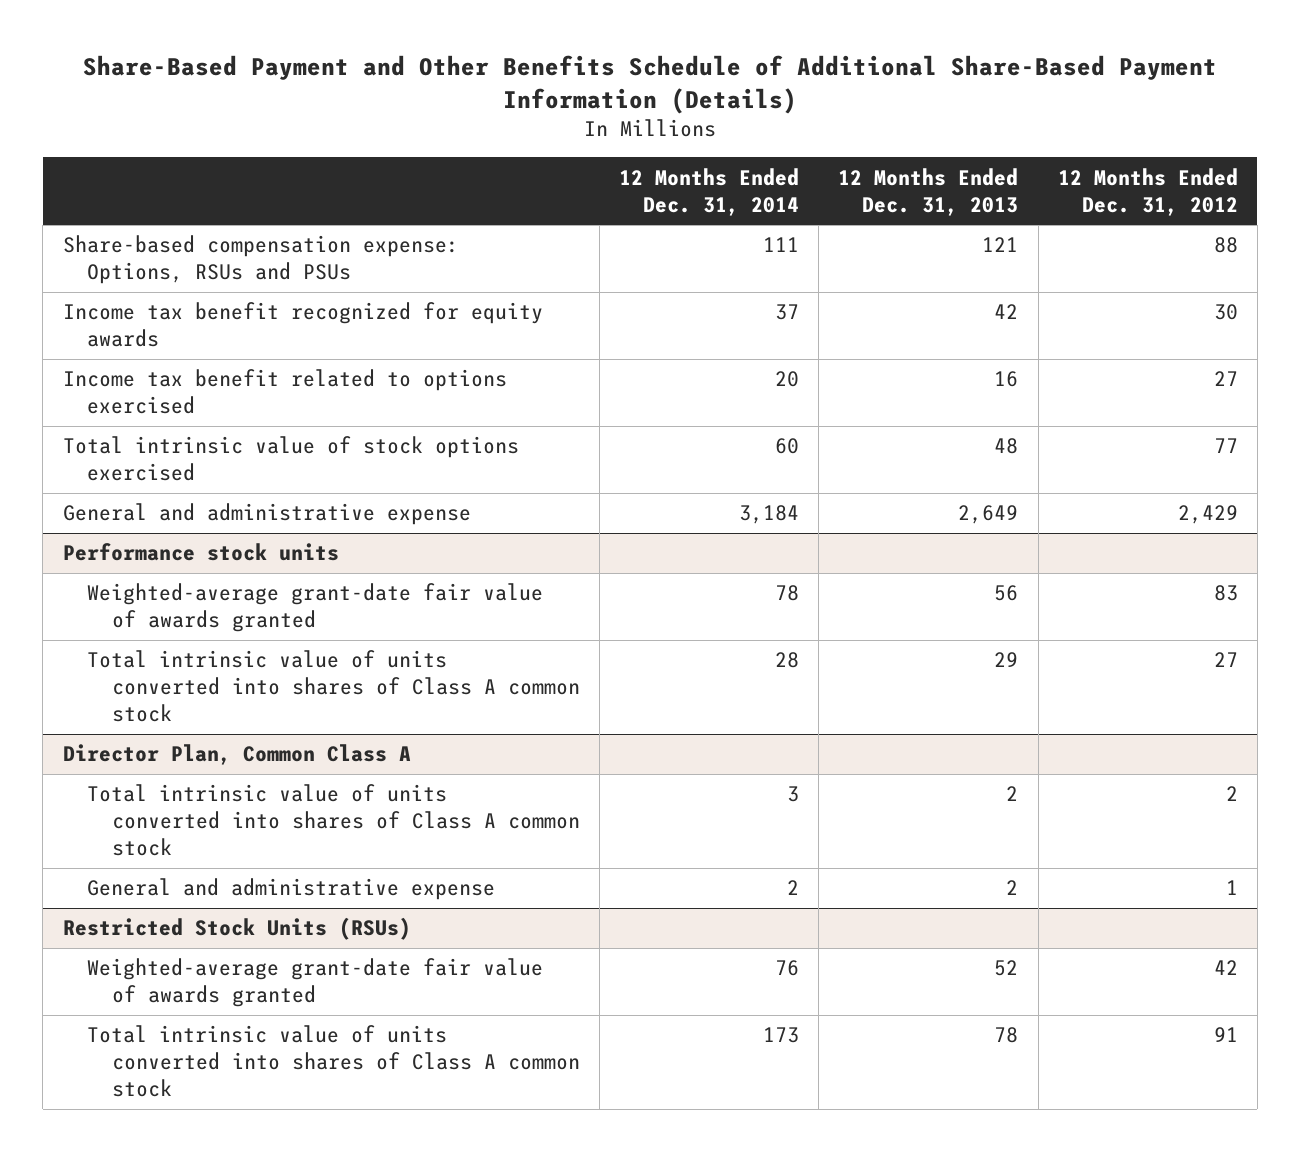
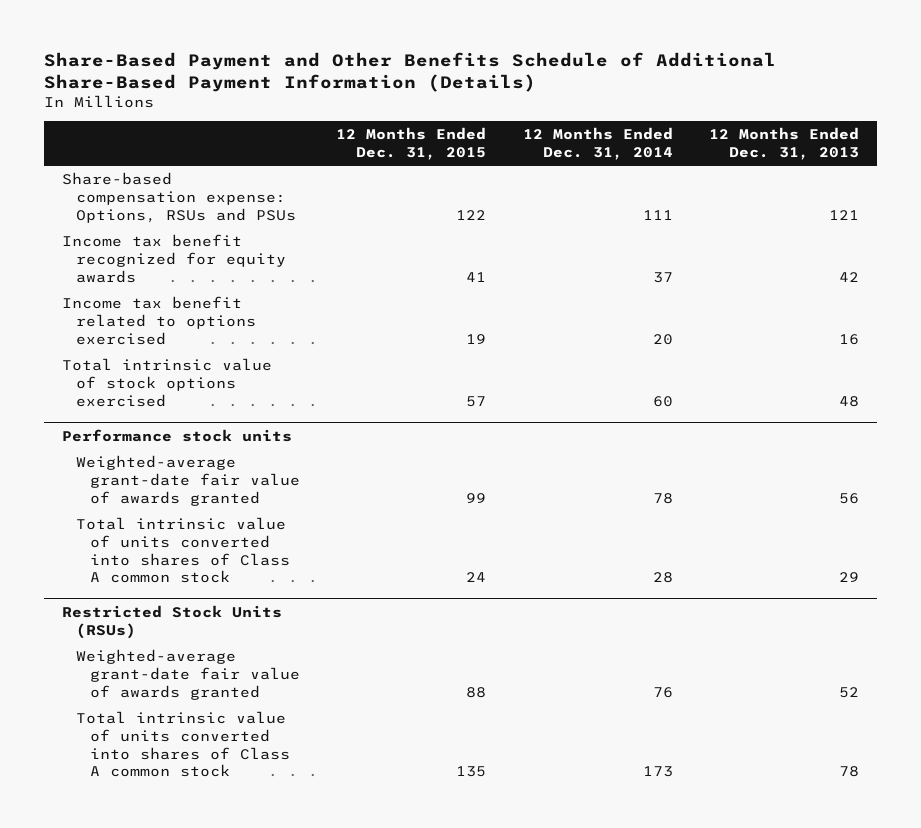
[1057,167,1238,216] 12 Months Ended Dec. 31, 2012 -> none
none -> [336,127,487,161] 12 Months Ended Dec. 31, 2015
[62,503,471,526] General and administrative expense -> none
[62,744,411,766] Director Plan, Common Class A -> none
[87,784,580,857] Total intrinsic value of units converted into shares of Class A common stock -> none
[87,878,496,901] General and administrative expense -> none

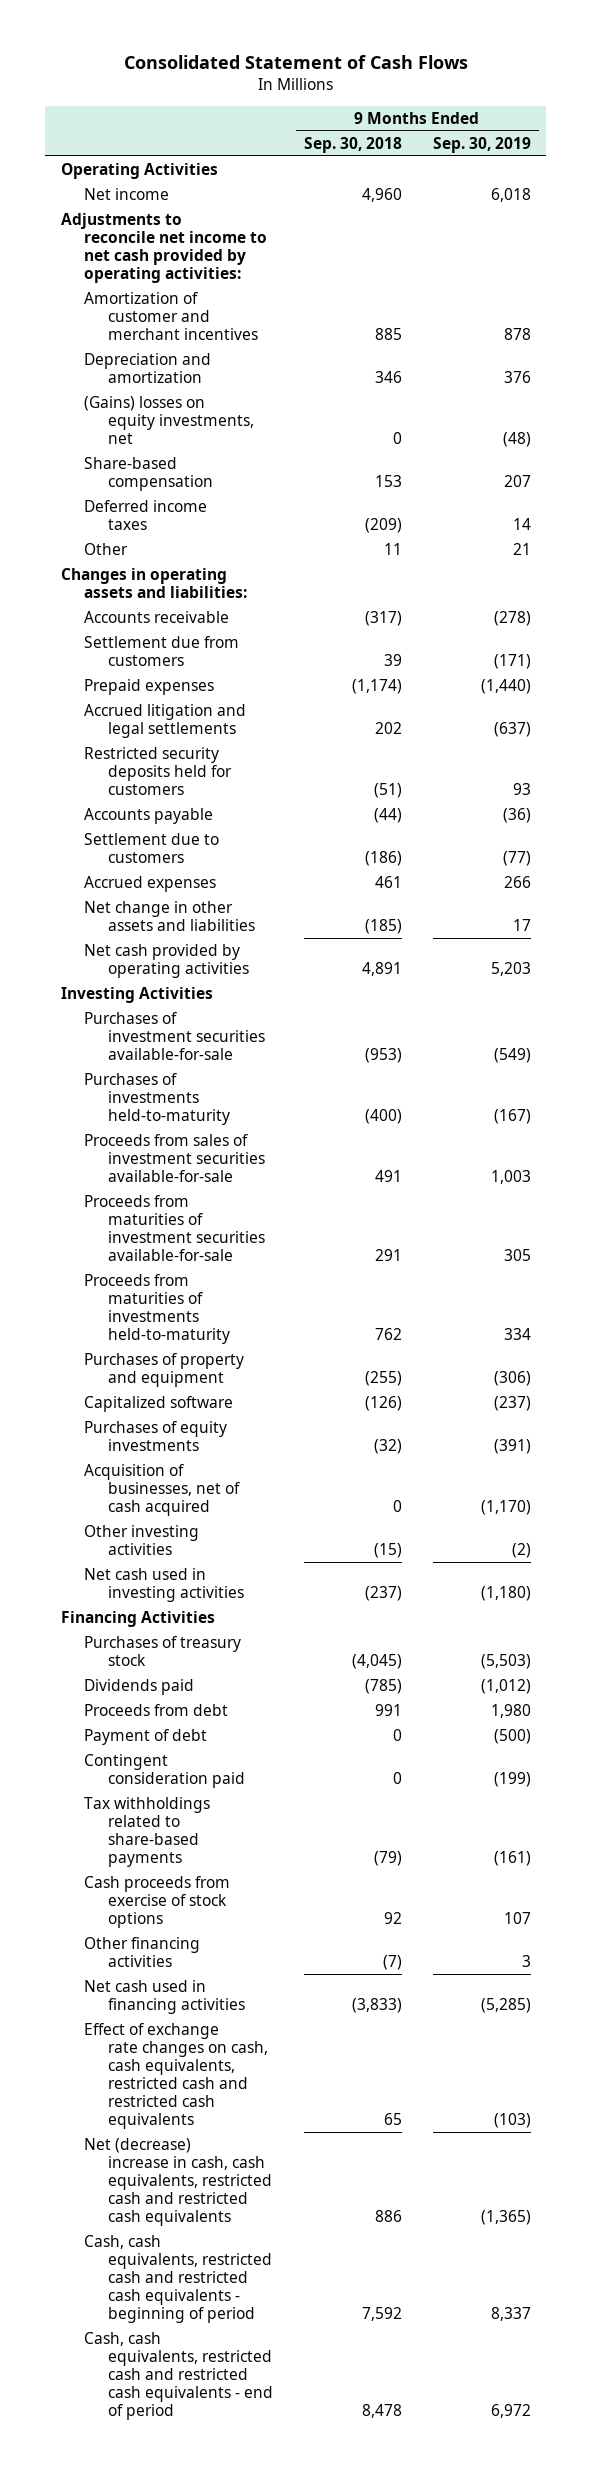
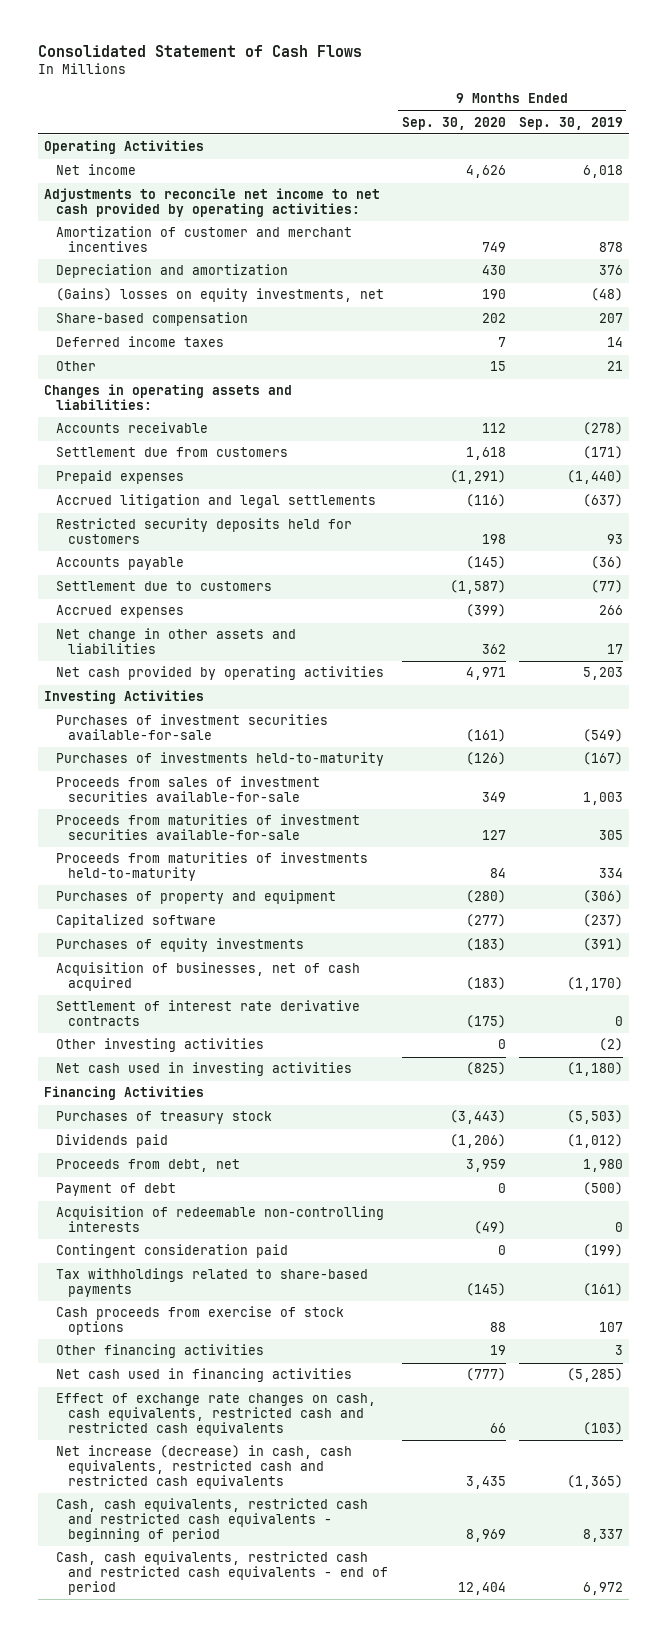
[303,136,402,153] Sep. 30, 2018 -> none
none -> [401,116,506,130] Sep. 30, 2020
none -> [56,1000,361,1027] Settlement of interest rate derivative contracts
[84,1704,229,1717] Proceeds from debt -> [56,1159,241,1173] Proceeds from debt, net
none -> [56,1206,385,1233] Acquisition of redeemable non-controlling interests
[84,2138,272,2227] Net (decrease) increase in cash, cash equivalents, restricted cash and restricted cash equivalents -> [56,1445,353,1490] Net increase (decrease) in cash, cash equivalents, restricted cash and restricted cash equivalents

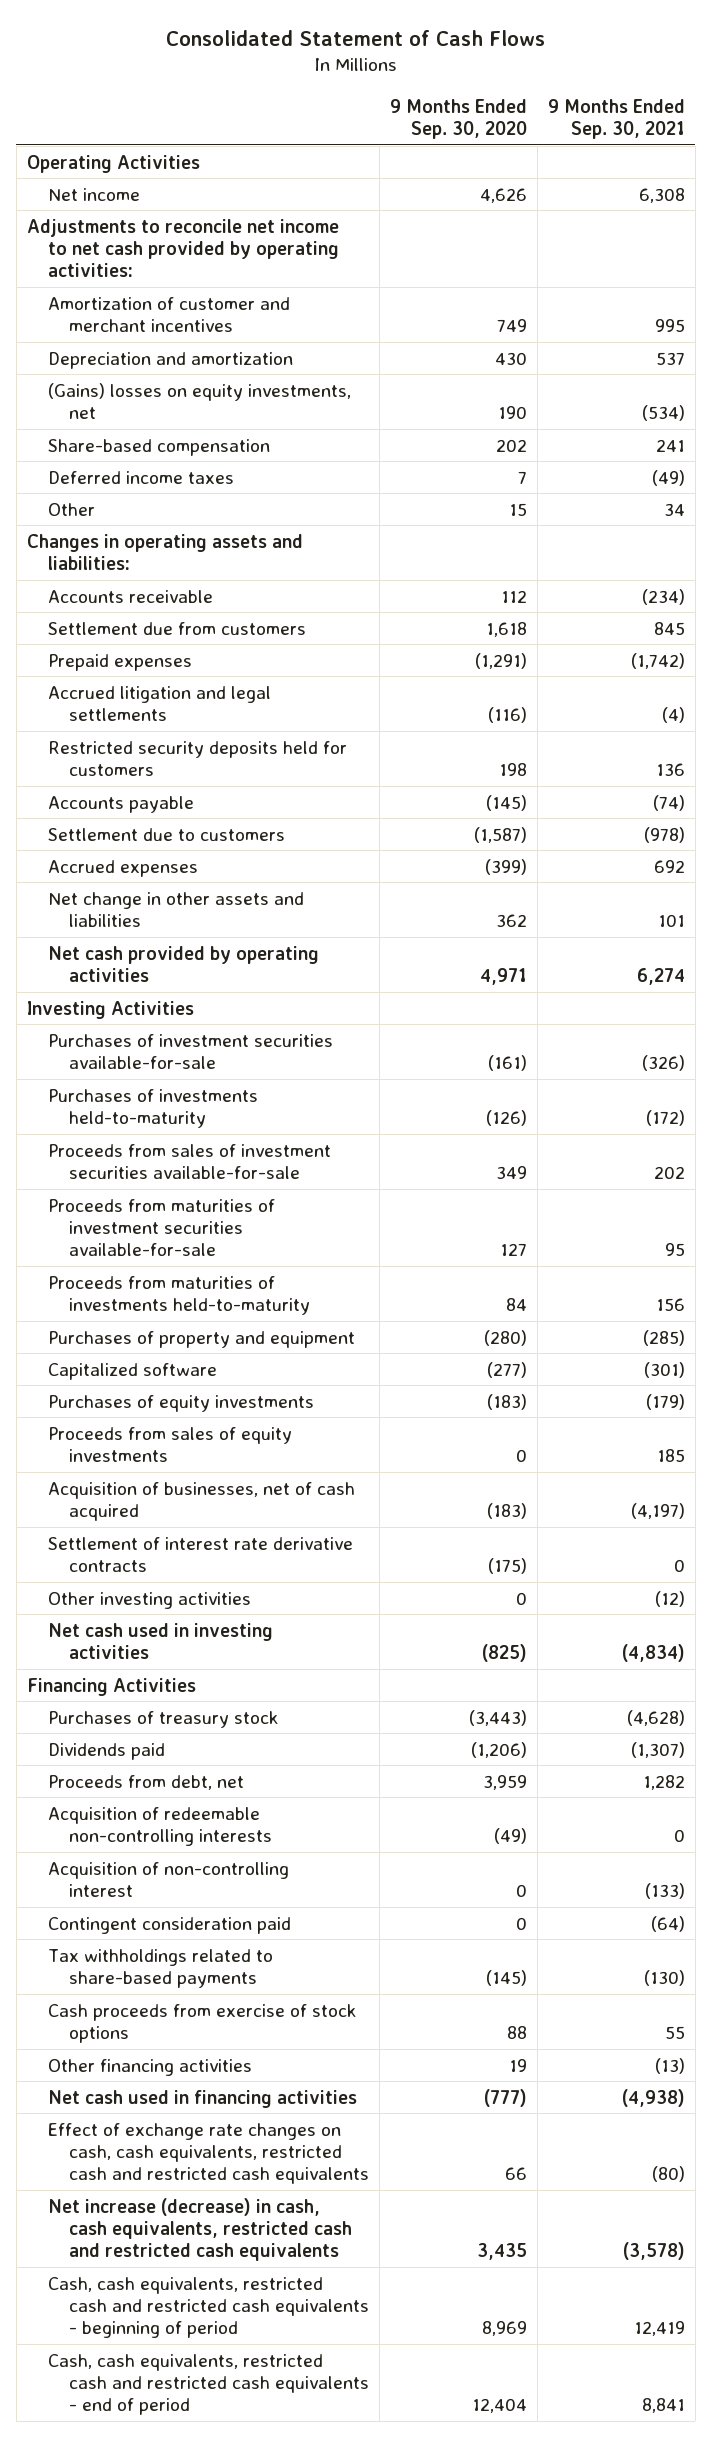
[518,116,623,130] Sep. 30, 2019 -> none
none -> [547,98,685,139] 9 Months Ended Sep. 30, 2021
none -> [47,1426,292,1463] Proceeds from sales of equity investments
[56,1183,177,1197] Payment of debt -> none
none -> [47,1861,289,1898] Acquisition of non-controlling interest

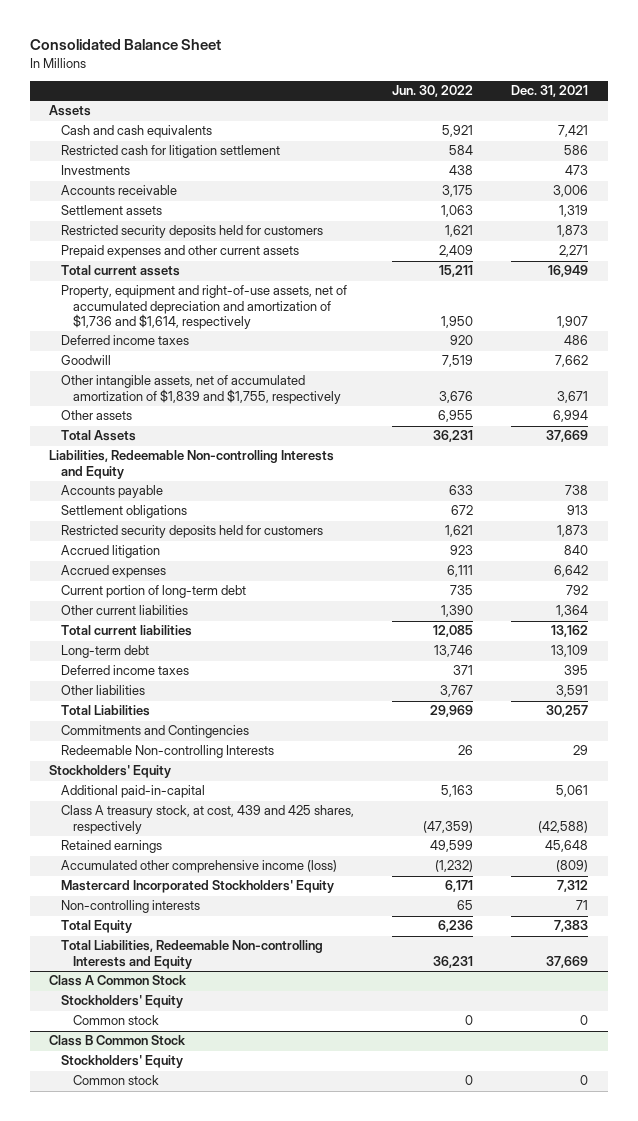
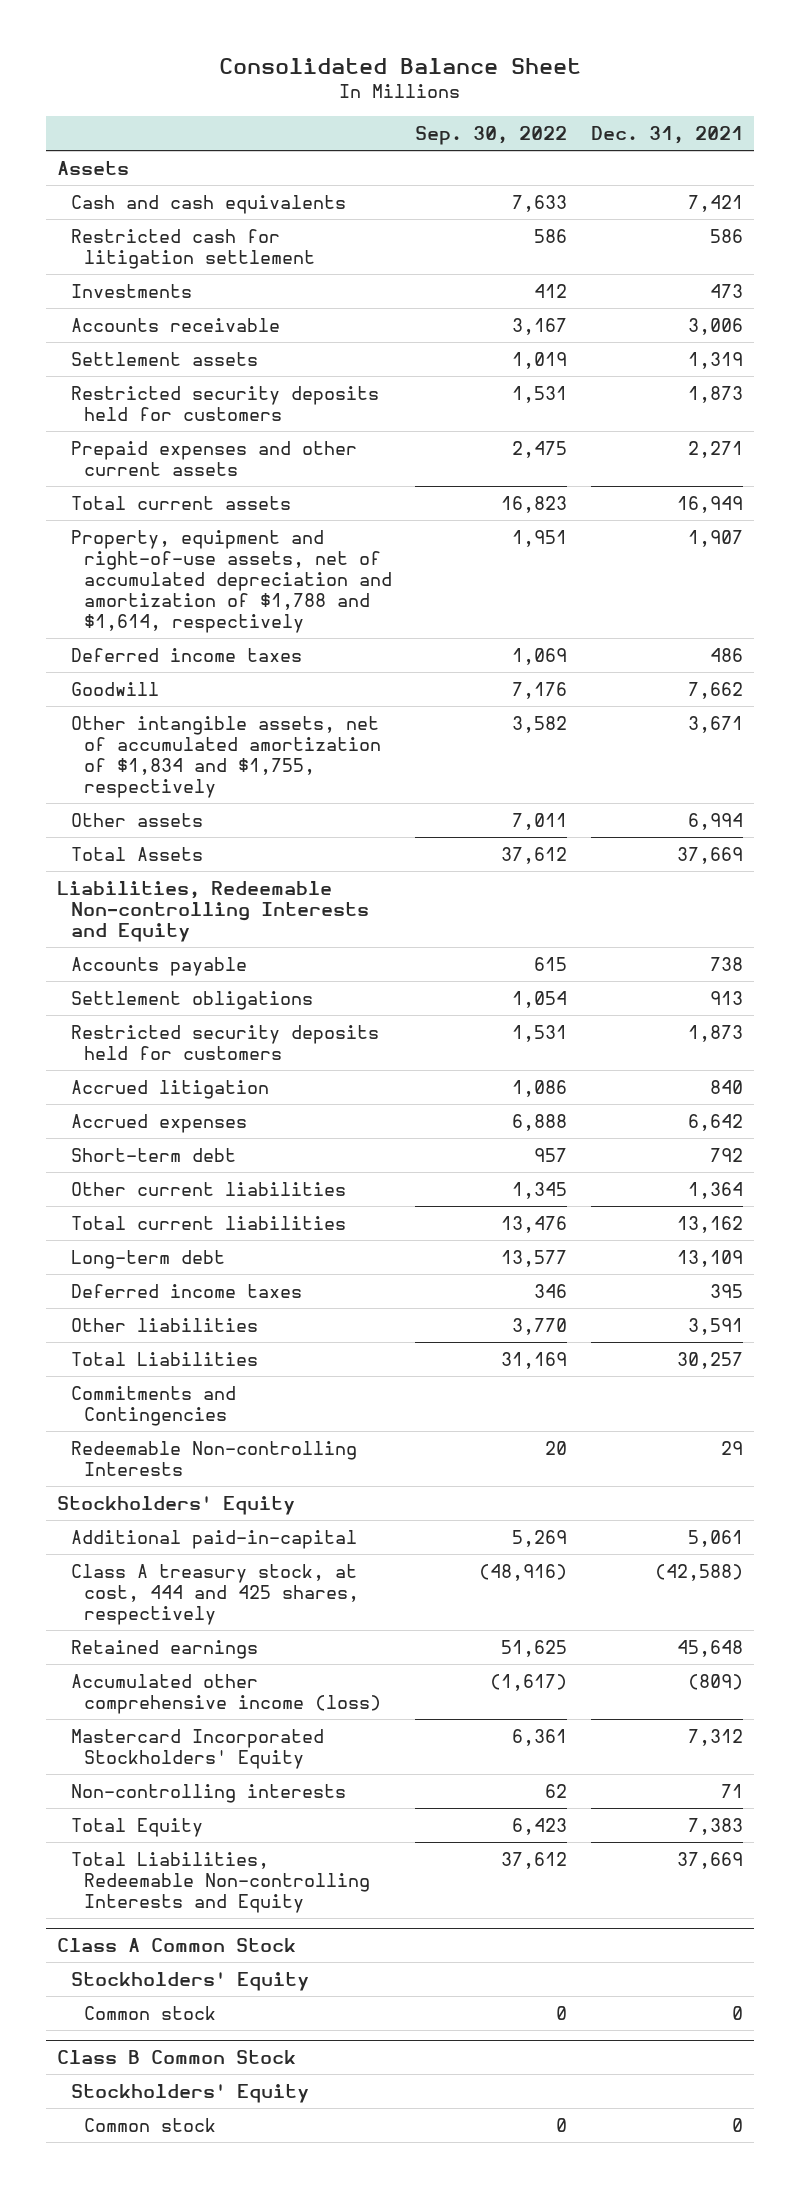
[392,85,474,98] Jun. 30, 2022 -> none
none -> [415,125,568,145] Sep. 30, 2022
[61,285,348,329] Property, equipment and right-of-use assets, net of accumulated depreciation and amortization of $1,736 and $1,614, respectively -> [70,529,392,633] Property, equipment and right-of-use assets, net of accumulated depreciation and amortization of $1,788 and $1,614, respectively
[61,375,341,404] Other intangible assets, net of accumulated amortization of $1,839 and $1,755, respectively -> [70,715,381,798] Other intangible assets, net of accumulated amortization of $1,834 and $1,755, respectively
[61,585,247,599] Current portion of long-term debt -> [70,1147,236,1162] Short-term debt
[61,805,355,834] Class A treasury stock, at cost, 439 and 425 shares, respectively -> [70,1563,359,1625] Class A treasury stock, at cost, 444 and 425 shares, respectively

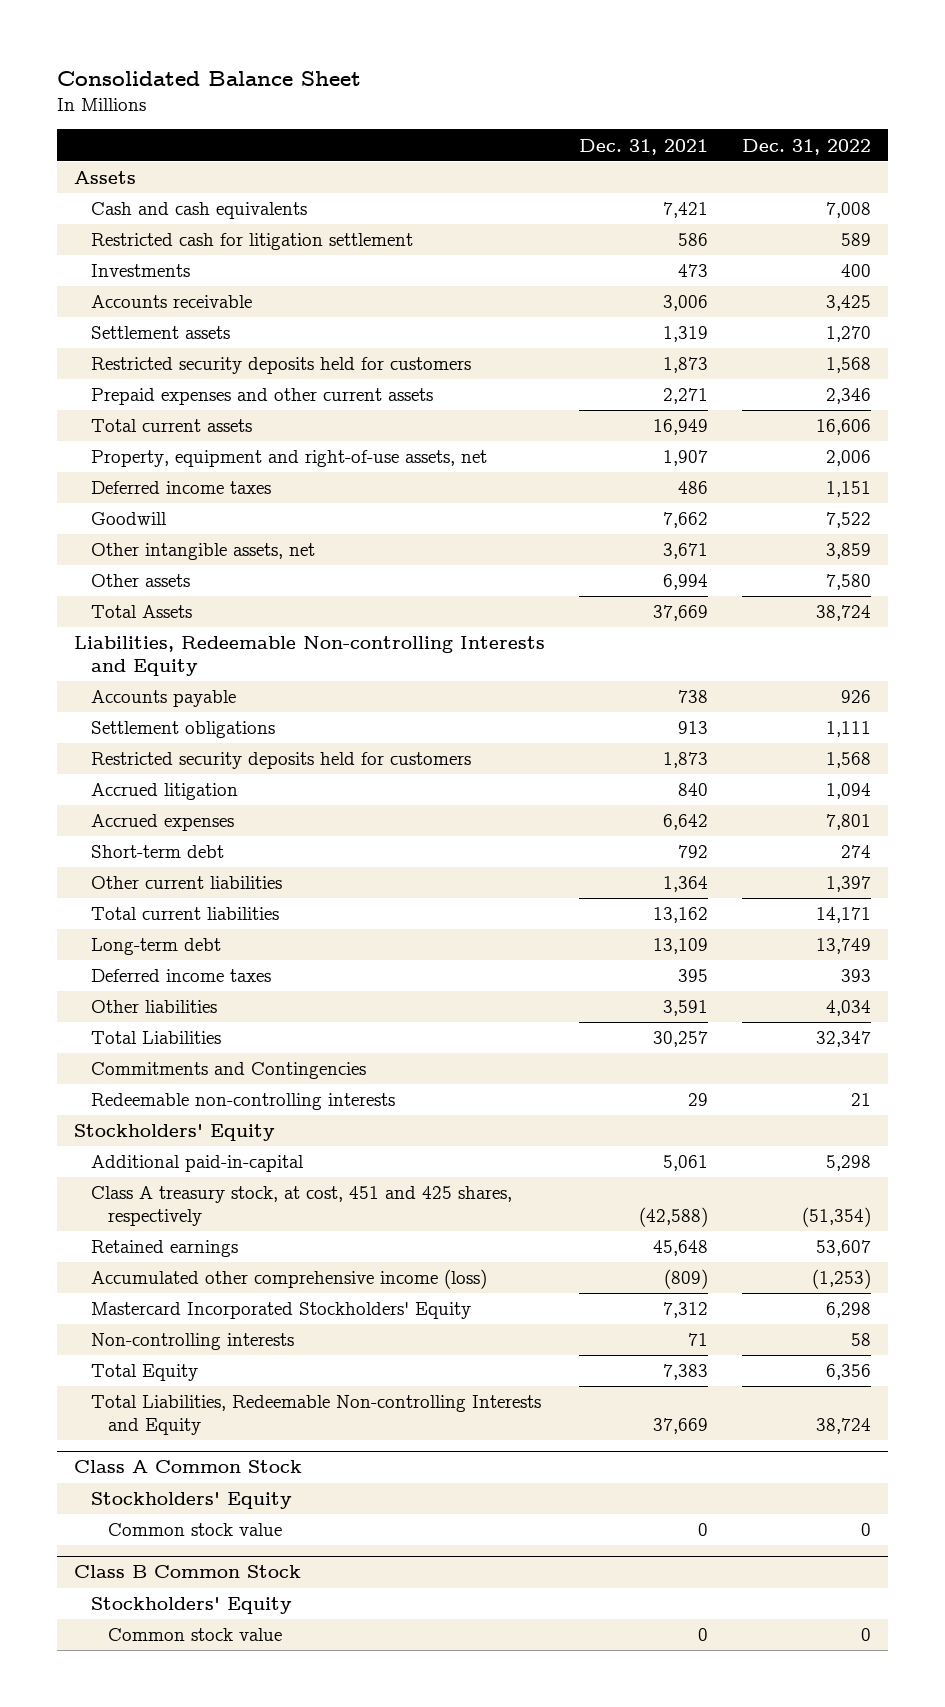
[415,125,568,145] Sep. 30, 2022 -> none
none -> [741,138,871,155] Dec. 31, 2022
[70,529,392,633] Property, equipment and right-of-use assets, net of accumulated depreciation and amortization of $1,788 and $1,614, respectively -> [91,450,488,468] Property, equipment and right-of-use assets, net
[70,715,381,798] Other intangible assets, net of accumulated amortization of $1,834 and $1,755, respectively -> [91,543,316,561] Other intangible assets, net
[70,1440,357,1476] Redeemable Non-controlling Interests -> [91,1093,396,1111] Redeemable non-controlling interests
[70,1563,359,1625] Class A treasury stock, at cost, 444 and 425 shares, respectively -> [91,1186,513,1226] Class A treasury stock, at cost, 451 and 425 shares, respectively
[83,2005,216,2020] Common stock -> [108,1523,283,1537] Common stock value
[83,2117,216,2132] Common stock -> [108,1628,283,1642] Common stock value

